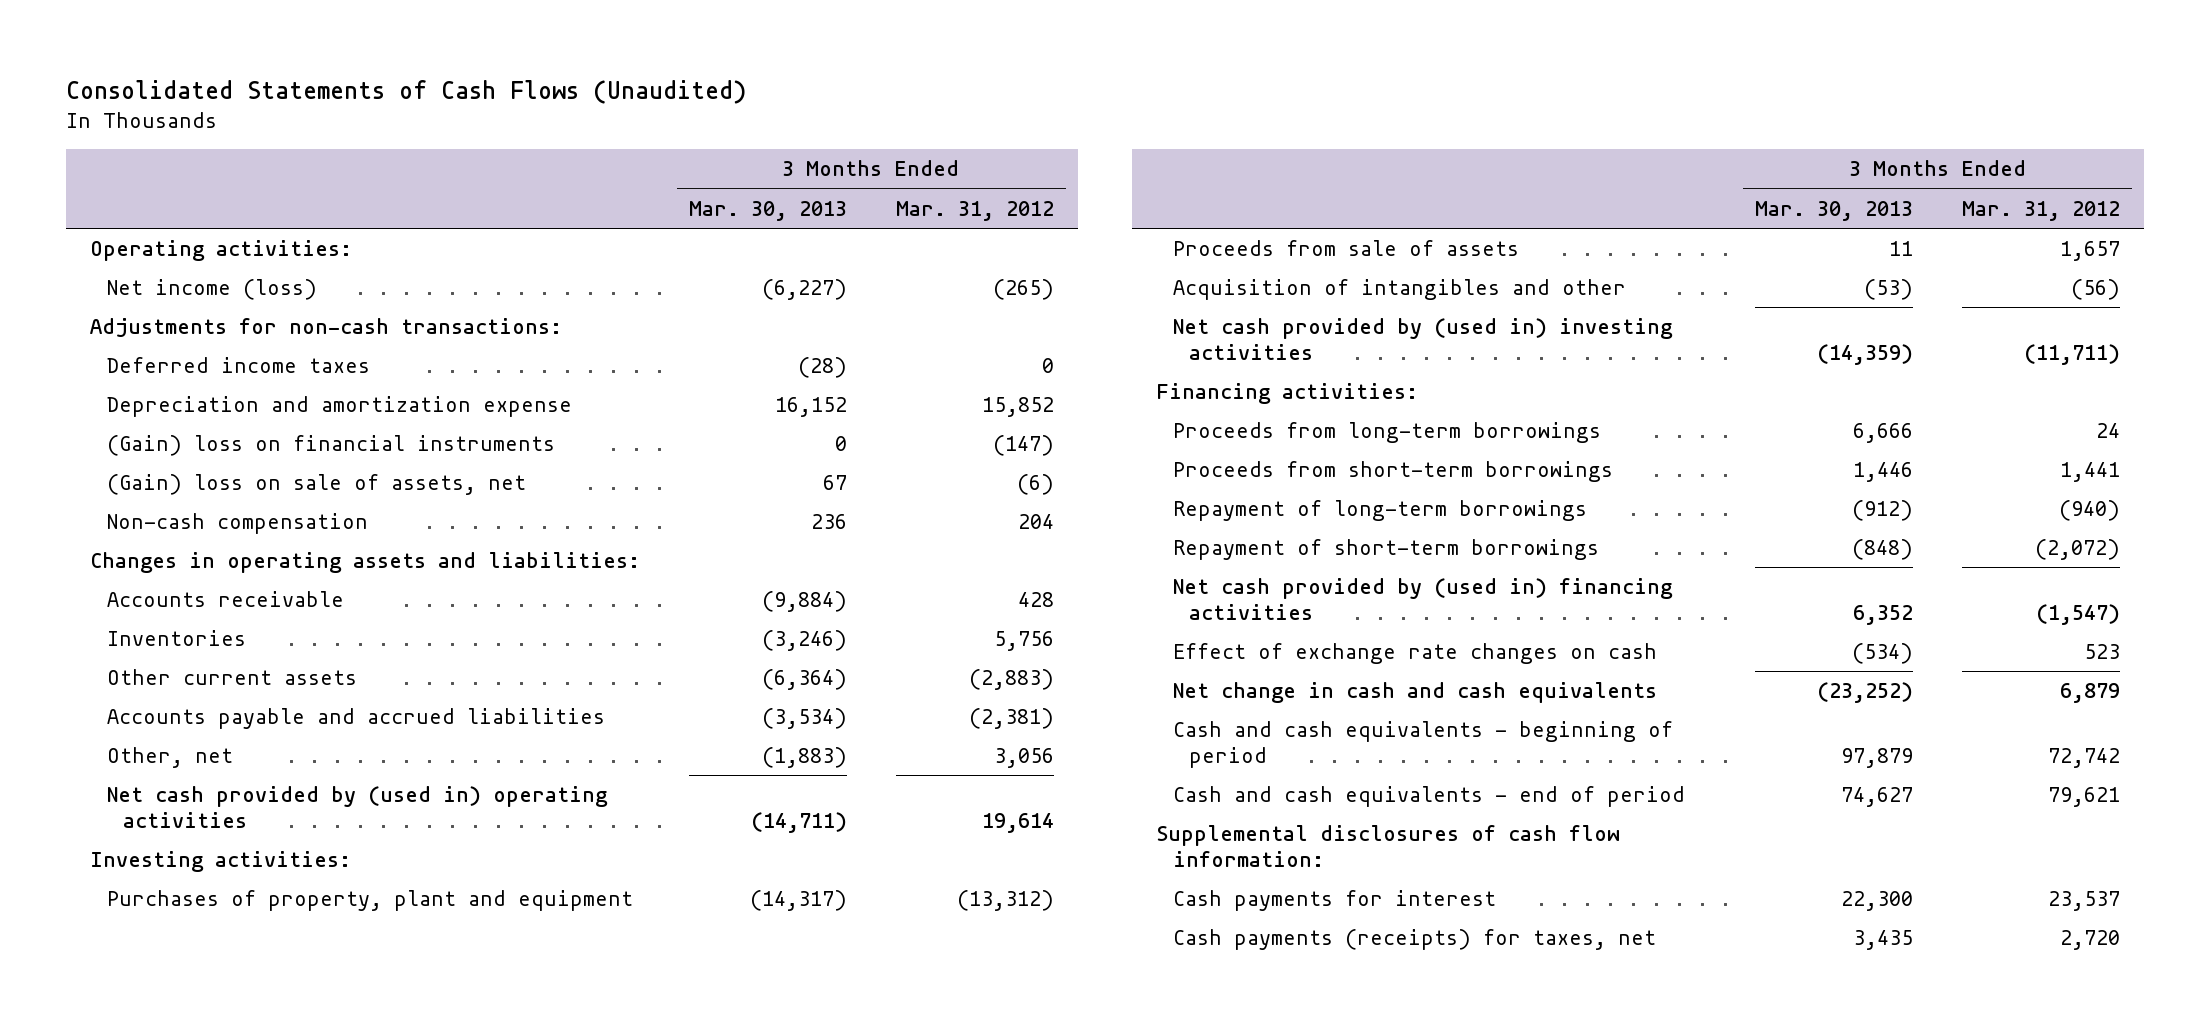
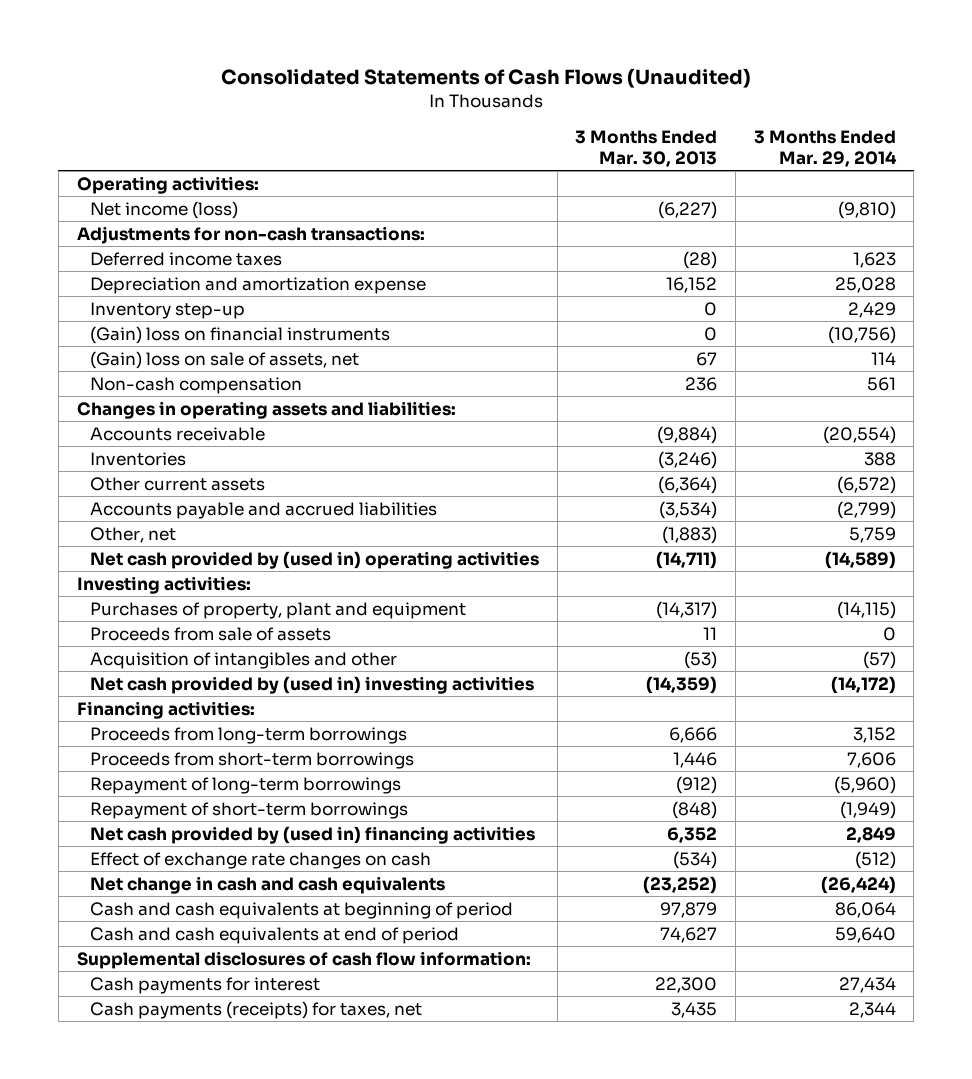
[895,200,1054,221] Mar. 31, 2012 -> none
none -> [753,129,897,167] 3 Months Ended Mar. 29, 2014
none -> [90,301,246,319] Inventory step-up
[1172,721,1673,768] Cash and cash equivalents - beginning of period -> [90,901,514,919] Cash and cash equivalents at beginning of period
[1172,786,1685,808] Cash and cash equivalents - end of period -> [90,926,460,944] Cash and cash equivalents at end of period

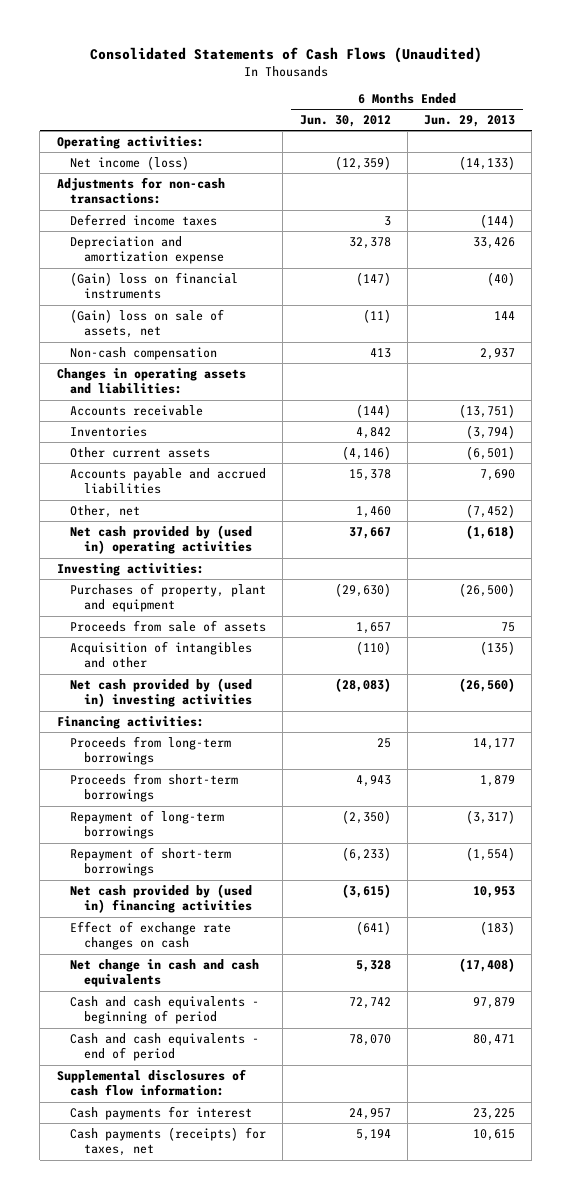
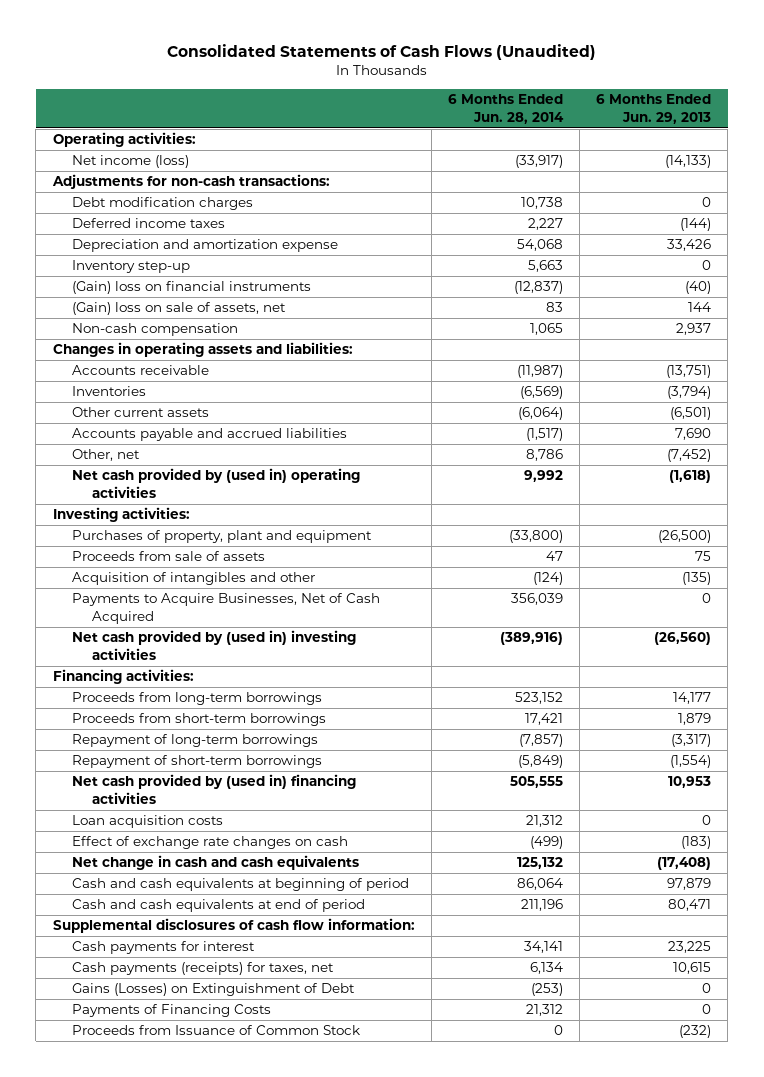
[299,115,391,128] Jun. 30, 2012 -> none
none -> [447,94,564,124] 6 Months Ended Jun. 28, 2014
none -> [72,197,254,211] Debt modification charges
none -> [72,260,191,274] Inventory step-up
none -> [72,593,381,624] Payments to Acquire Businesses, Net of Cash Acquired
none -> [72,815,224,829] Loan acquisition costs
[70,995,260,1025] Cash and cash equivalents - beginning of period -> [72,878,410,892] Cash and cash equivalents at beginning of period
[70,1032,260,1062] Cash and cash equivalents - end of period -> [72,899,366,913] Cash and cash equivalents at end of period
none -> [72,983,356,997] Gains (Losses) on Extinguishment of Debt
none -> [72,1004,272,1018] Payments of Financing Costs
none -> [72,1025,361,1036] Proceeds from Issuance of Common Stock

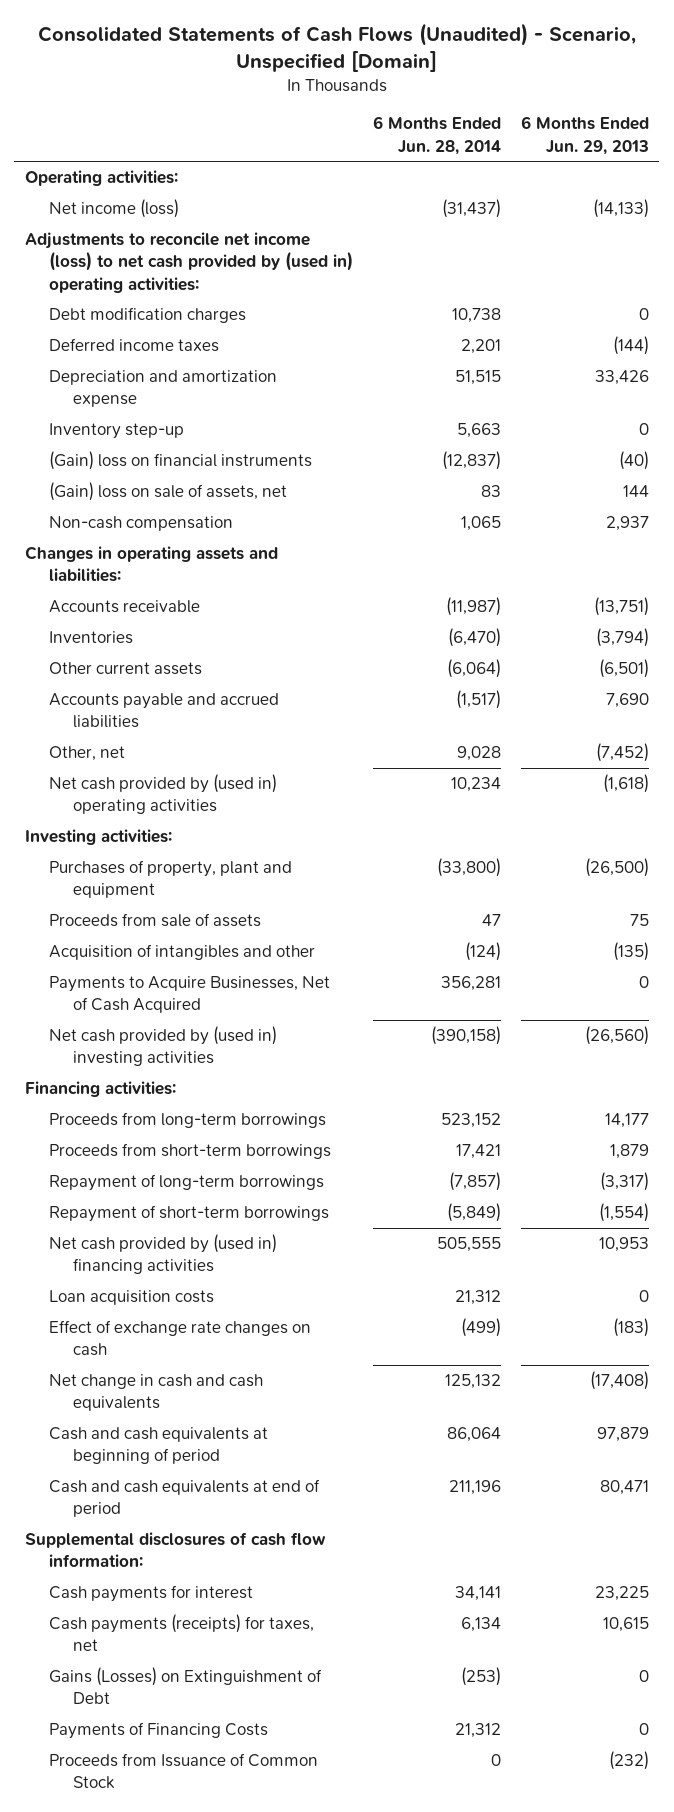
[166,43,596,60] Consolidated Statements of Cash Flows (Unaudited) -> [37,23,636,72] Consolidated Statements of Cash Flows (Unaudited) - Scenario, Unspecified [Domain]
[514,155,563,169] (33,917) -> [441,199,501,219] (31,437)
[51,174,330,190] Adjustments for non-cash transactions: -> [24,232,353,293] Adjustments to reconcile net income (loss) to net cash provided by (used in) operating activities:
[527,218,563,231] 2,227 -> [460,339,501,355] 2,201
[516,239,563,252] 54,068 -> [454,370,501,386] 51,515
[519,386,563,400] (6,569) -> [447,628,501,648] (6,470)
[525,449,563,462] 8,786 -> [456,746,501,762] 9,028
[523,470,563,483] 9,992 -> [450,777,501,793] 10,234
[510,593,563,606] 356,039 -> [440,976,501,992] 356,281
[499,632,563,646] (389,916) -> [430,1026,501,1046] (390,158)

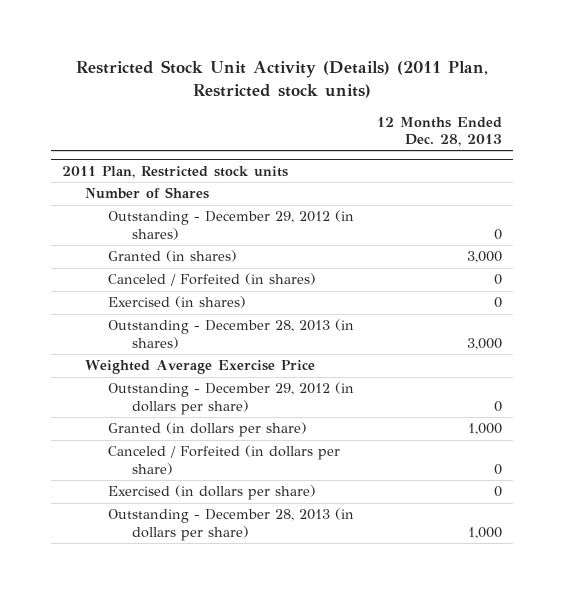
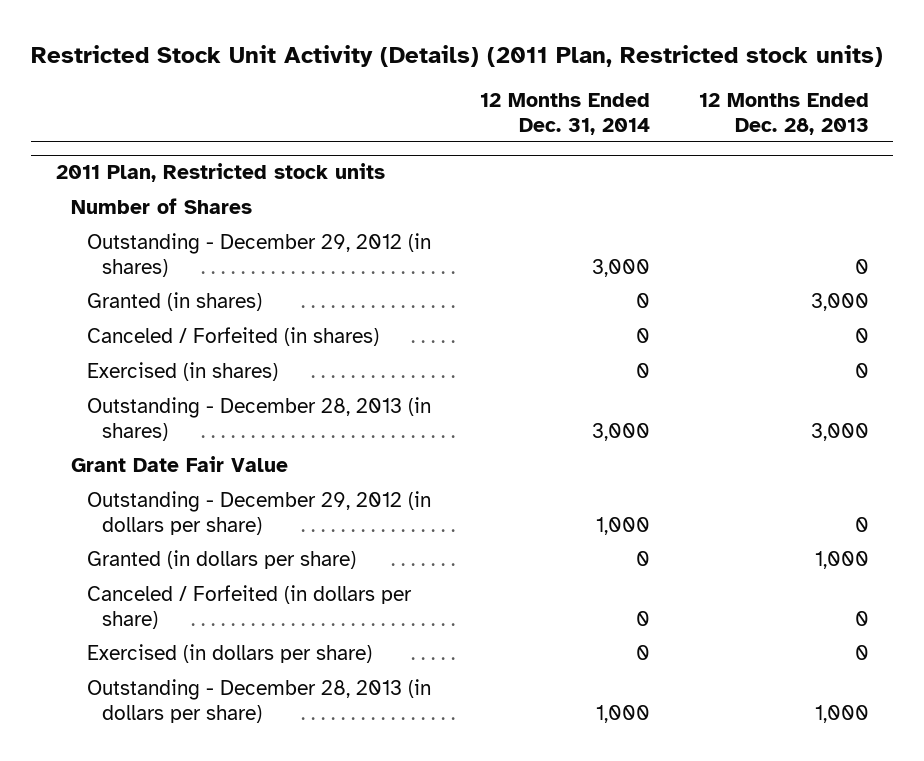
none -> [479,93,650,135] 12 Months Ended Dec. 31, 2014
[85,360,316,375] Weighted Average Exercise Price -> [71,456,289,473] Grant Date Fair Value

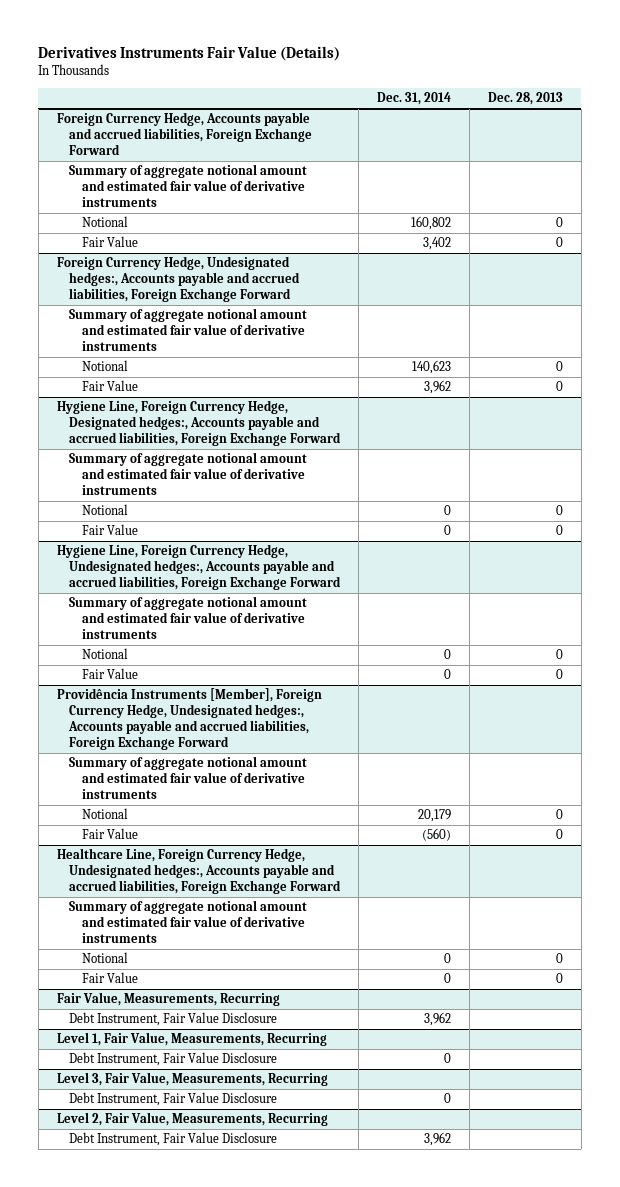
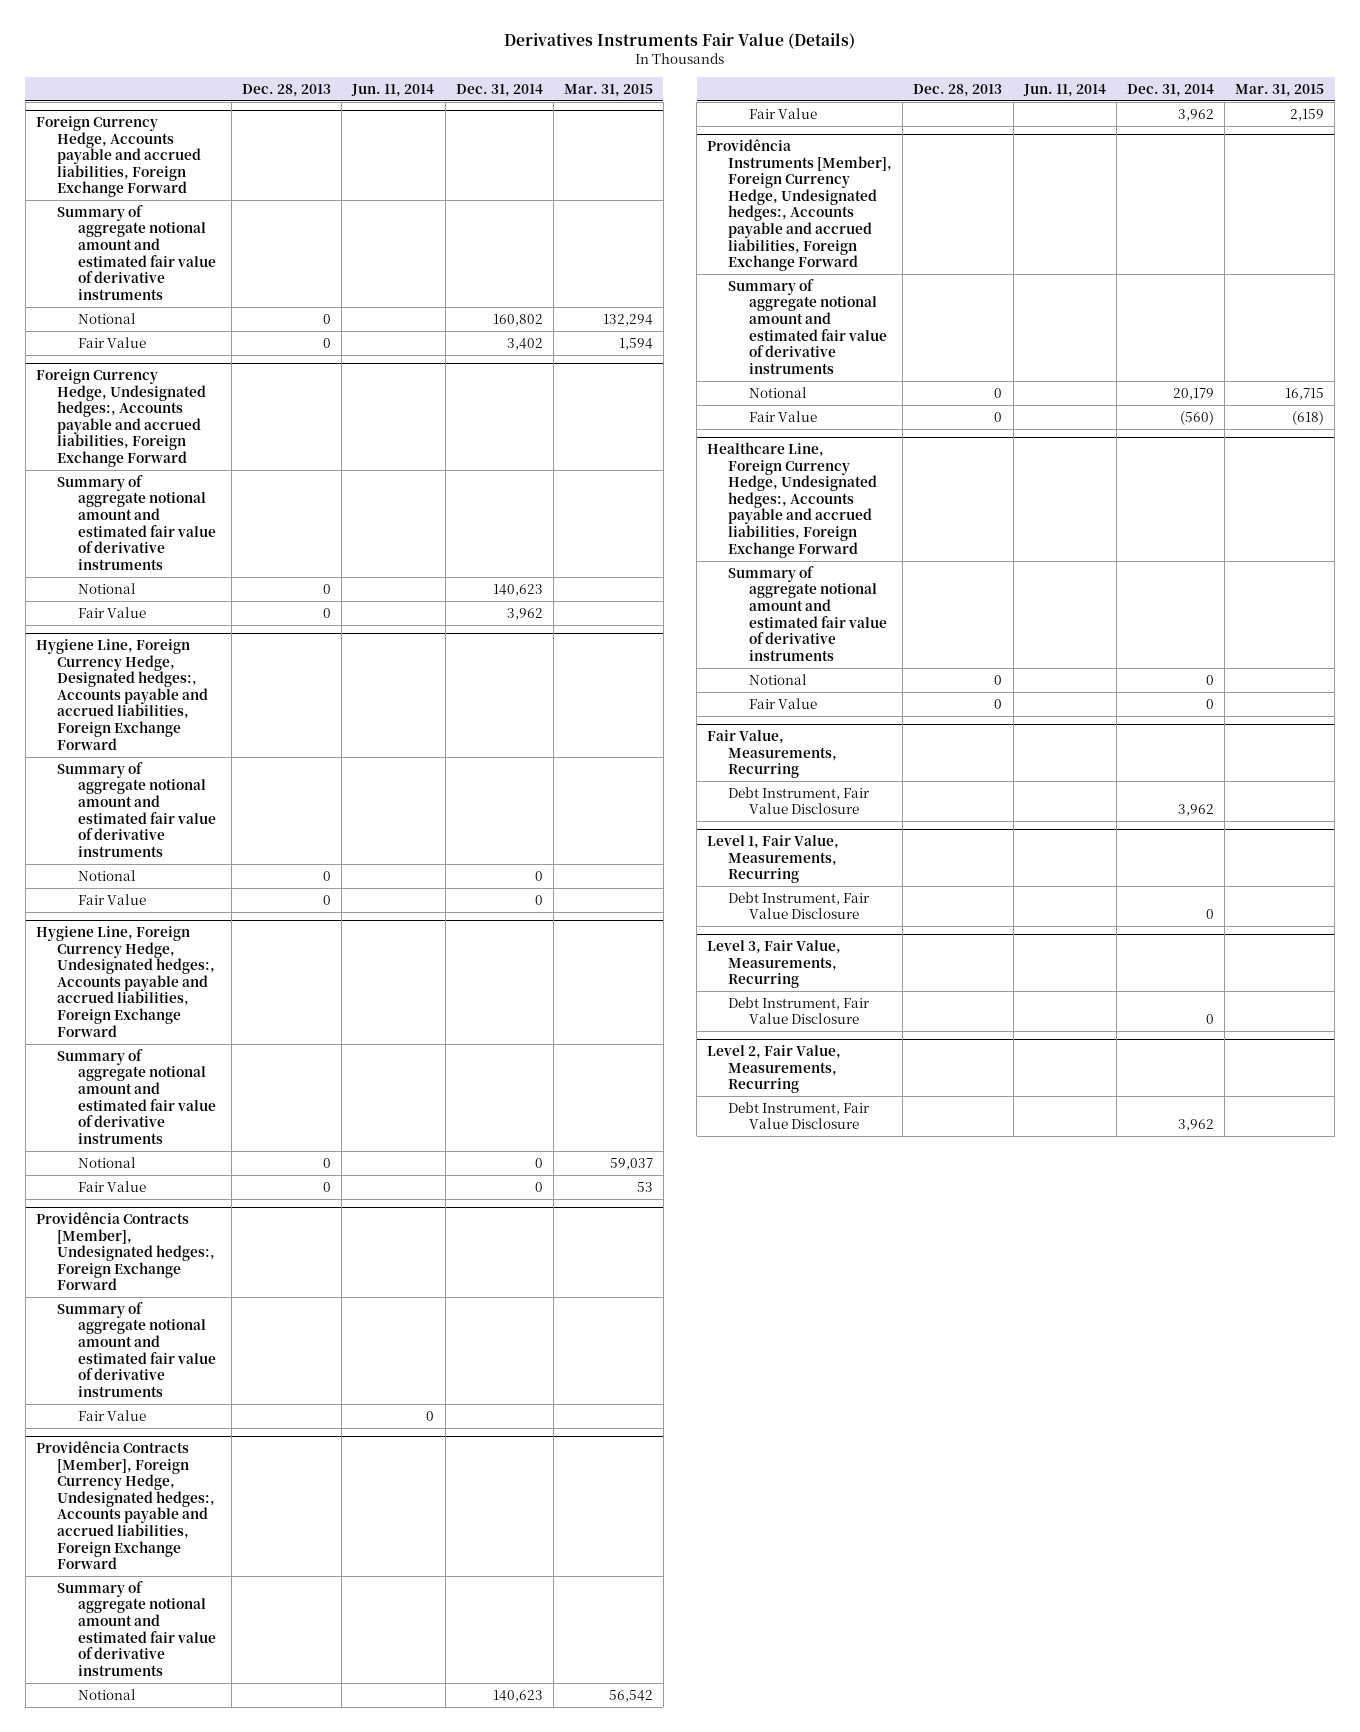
none -> [351,83,435,97] Jun. 11, 2014
none -> [563,83,653,97] Mar. 31, 2015
none -> [36,1211,215,1291] Providência Contracts [Member], Undesignated hedges:, Foreign Exchange Forward
none -> [56,1301,216,1397] Summary of aggregate notional amount and estimated fair value of derivative instruments
none -> [77,1409,146,1421] Fair Value
none -> [36,1440,215,1570] Providência Contracts [Member], Foreign Currency Hedge, Undesignated hedges:, Accounts payable and accrued liabilities, Foreign Exchange Forward
none -> [56,1580,216,1676] Summary of aggregate notional amount and estimated fair value of derivative instruments
none -> [77,1688,136,1700] Notional
none -> [749,107,818,119] Fair Value

